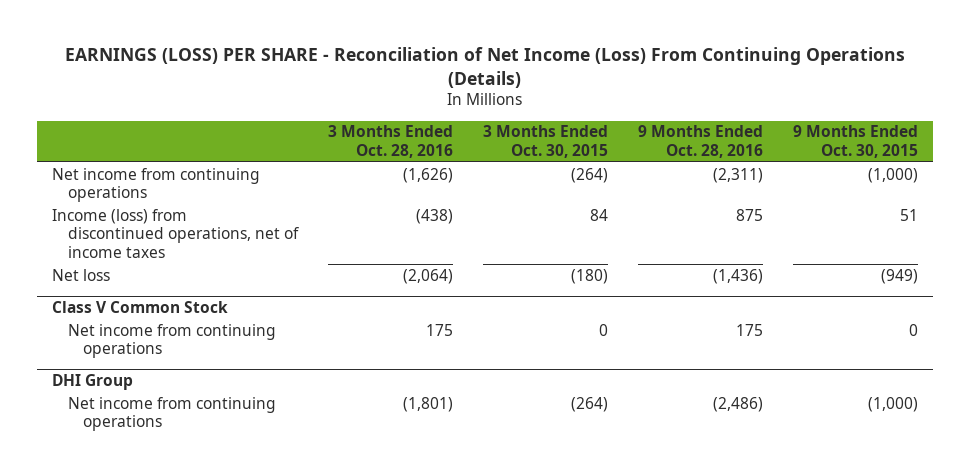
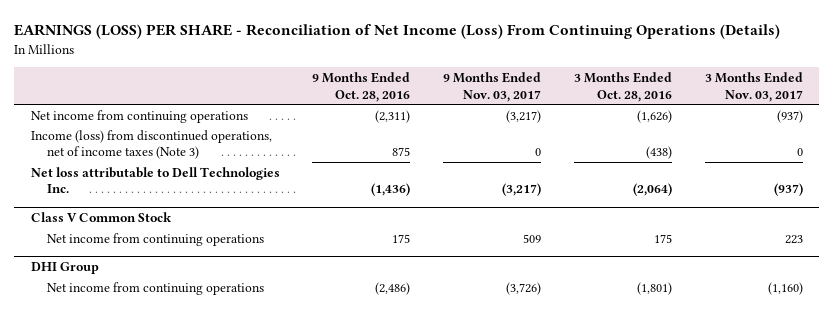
[482,125,608,159] 3 Months Ended Oct. 30, 2015 -> none
[792,125,918,159] 9 Months Ended Oct. 30, 2015 -> none
none -> [443,71,542,102] 9 Months Ended Nov. 03, 2017
none -> [704,71,803,102] 3 Months Ended Nov. 03, 2017
[52,208,299,259] Income (loss) from discontinued operations, net of income taxes -> [30,129,272,160] Income (loss) from discontinued operations, net of income taxes (Note 3)
[52,268,111,281] Net loss -> [30,166,280,194] Net loss attributable to Dell Technologies Inc.

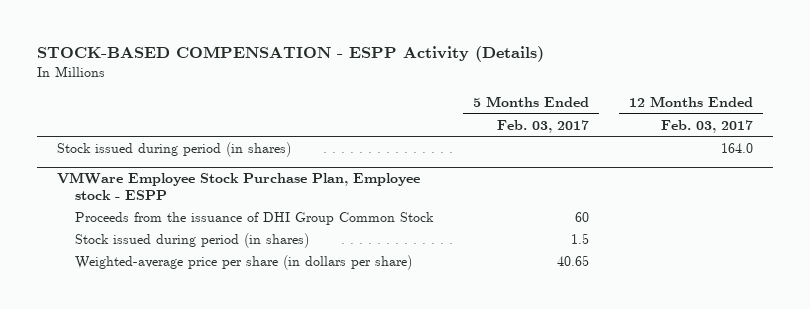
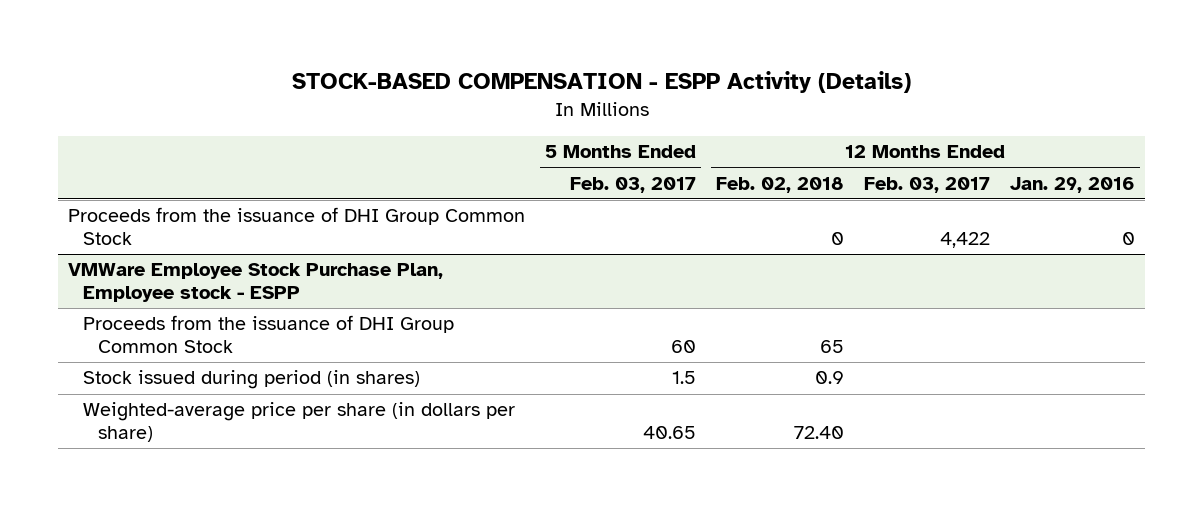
none -> [716,176,845,193] Feb. 02, 2018
none -> [1009,176,1135,193] Jan. 29, 2016
[56,142,291,158] Stock issued during period (in shares) -> none
none -> [68,207,526,246] Proceeds from the issuance of DHI Group Common Stock

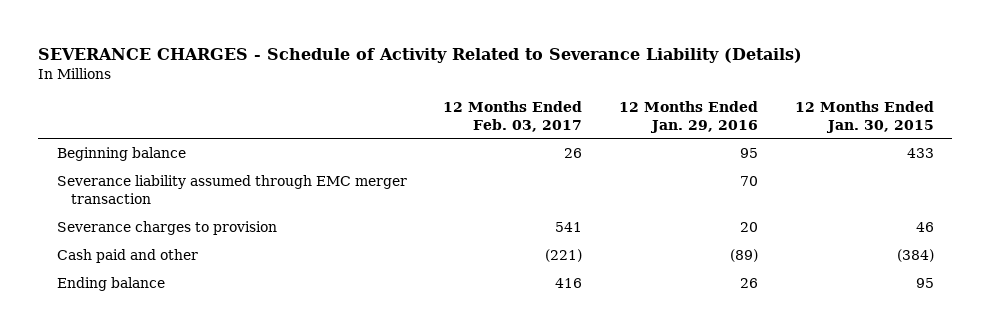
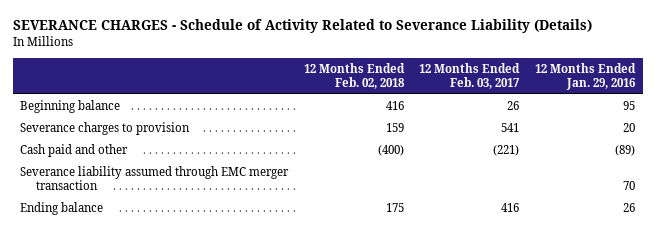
[794,100,934,133] 12 Months Ended Jan. 30, 2015 -> none
none -> [303,62,405,89] 12 Months Ended Feb. 02, 2018
[56,174,407,204] Severance liability assumed through EMC merger transaction -> [20,166,290,191] Severance liability assumed through EMC merger transaction

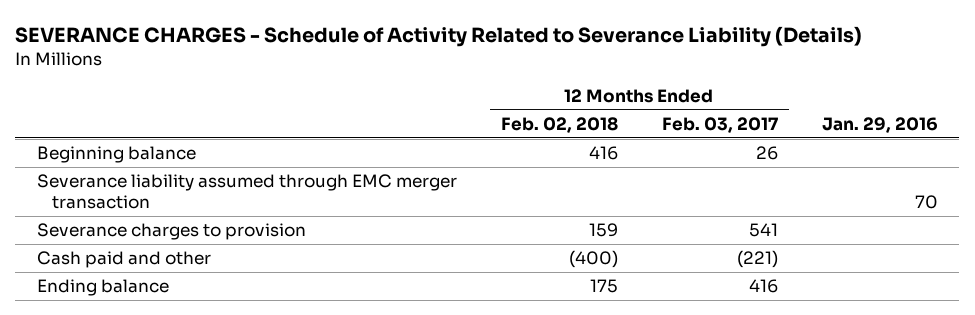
[534,62,636,90] 12 Months Ended Jan. 29, 2016 -> none
none -> [821,117,938,134] Jan. 29, 2016
[20,166,290,191] Severance liability assumed through EMC merger transaction -> [37,174,458,209] Severance liability assumed through EMC merger transaction

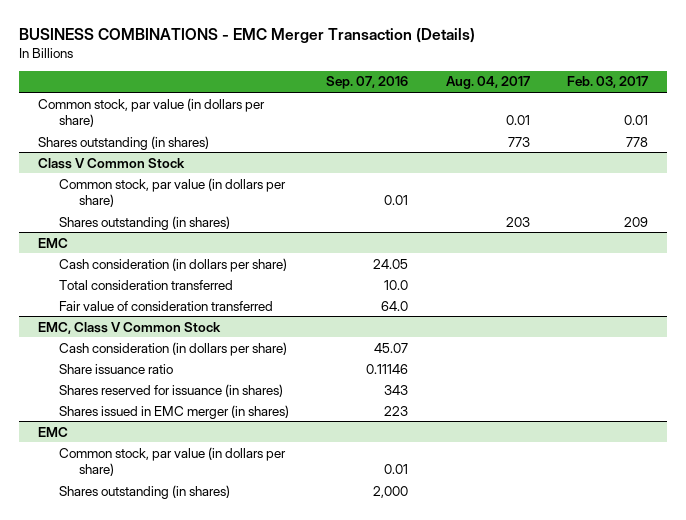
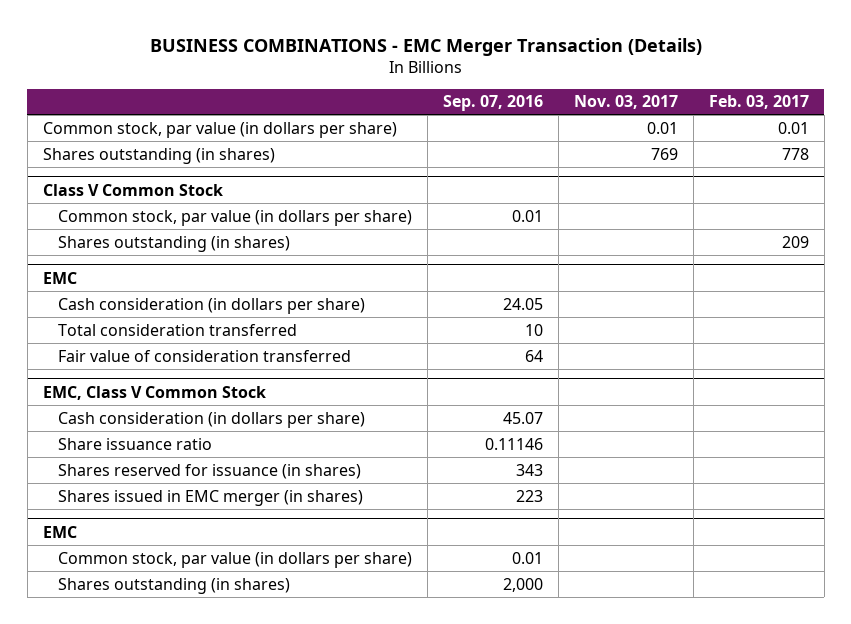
[445,76,530,90] Aug. 04, 2017 -> none
none -> [573,95,678,110] Nov. 03, 2017
[384,279,409,290] 10.0 -> [524,323,543,336] 10
[381,300,409,311] 64.0 -> [524,349,543,362] 64

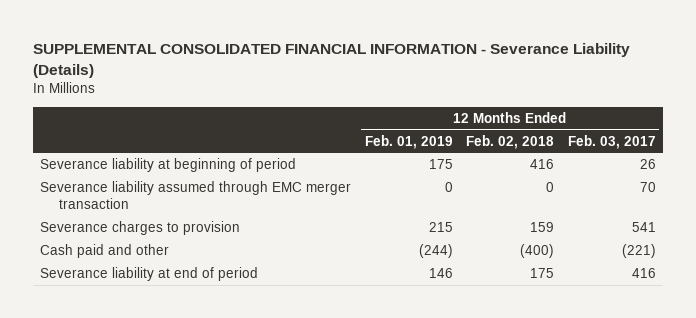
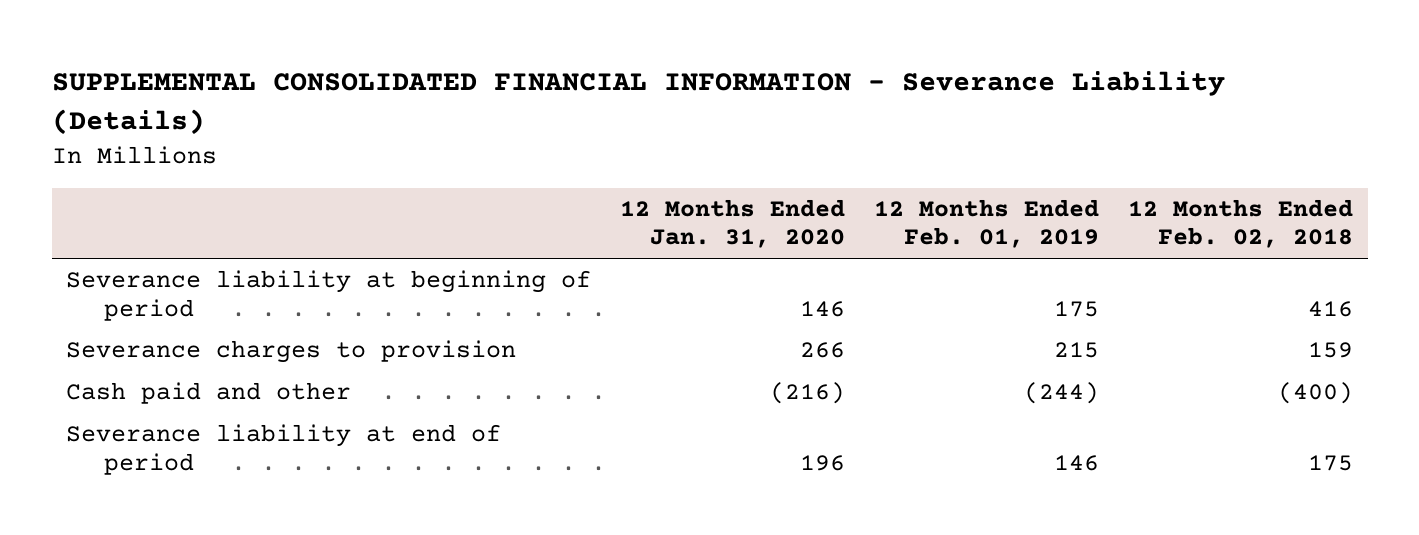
[568,134,657,149] Feb. 03, 2017 -> none
none -> [620,198,846,249] 12 Months Ended Jan. 31, 2020
[39,181,351,209] Severance liability assumed through EMC merger transaction -> none

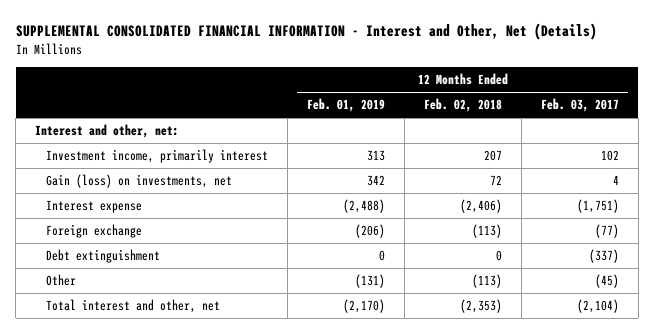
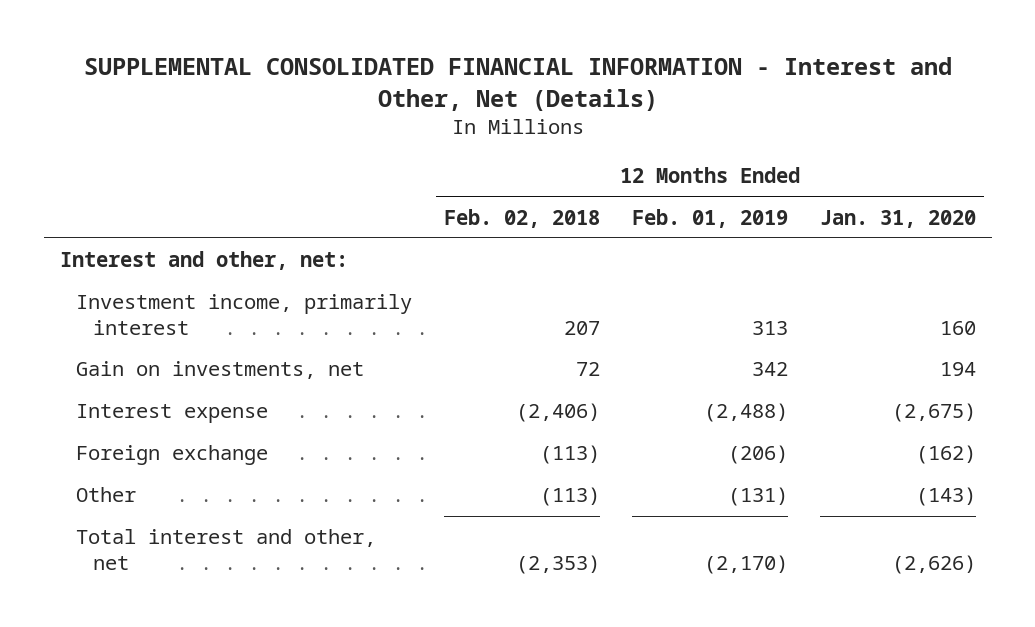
[540,98,619,113] Feb. 03, 2017 -> none
none -> [819,209,976,228] Jan. 31, 2020
[45,174,232,189] Gain (loss) on investments, net -> [76,361,365,380] Gain on investments, net
[45,249,160,264] Debt extinguishment -> none

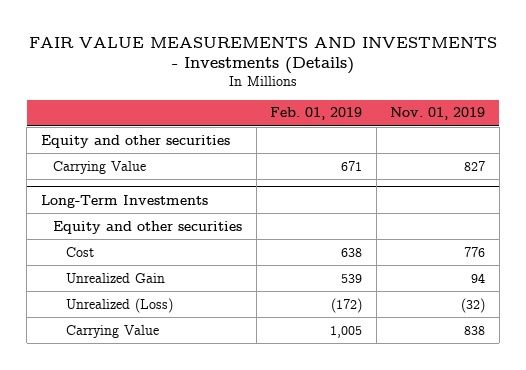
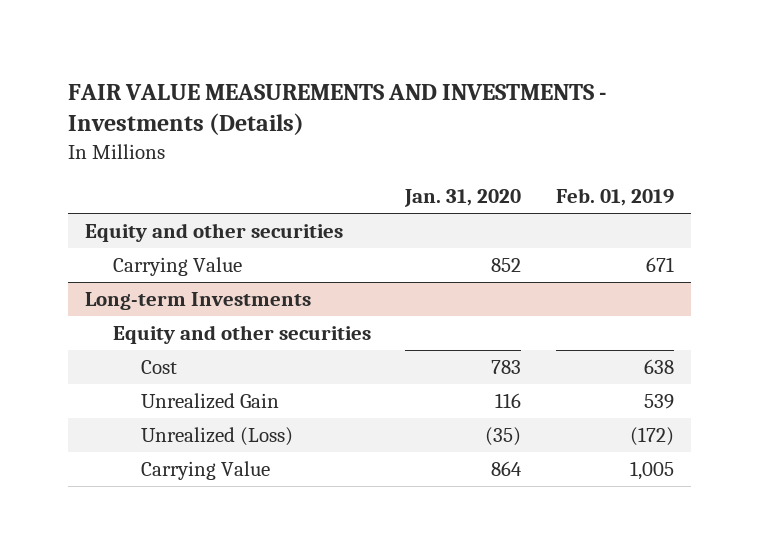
[390,107,486,121] Nov. 01, 2019 -> none
none -> [404,189,522,208] Jan. 31, 2020
[40,194,208,208] Long-Term Investments -> [85,291,312,310] Long-term Investments

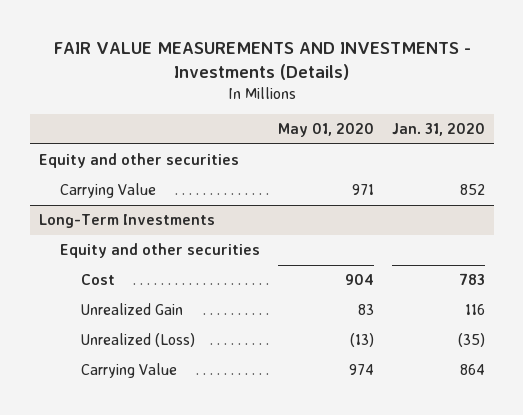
[555,188,674,207] Feb. 01, 2019 -> none
none -> [277,123,374,138] May 01, 2020
[85,291,312,310] Long-term Investments -> [38,214,215,229] Long-Term Investments

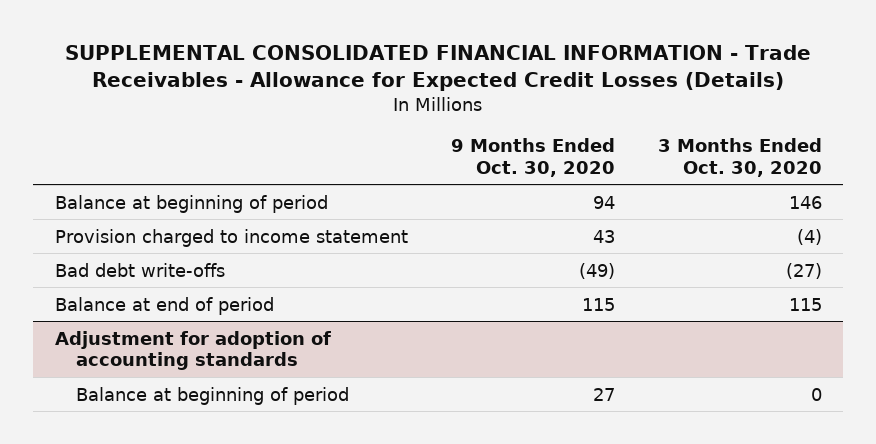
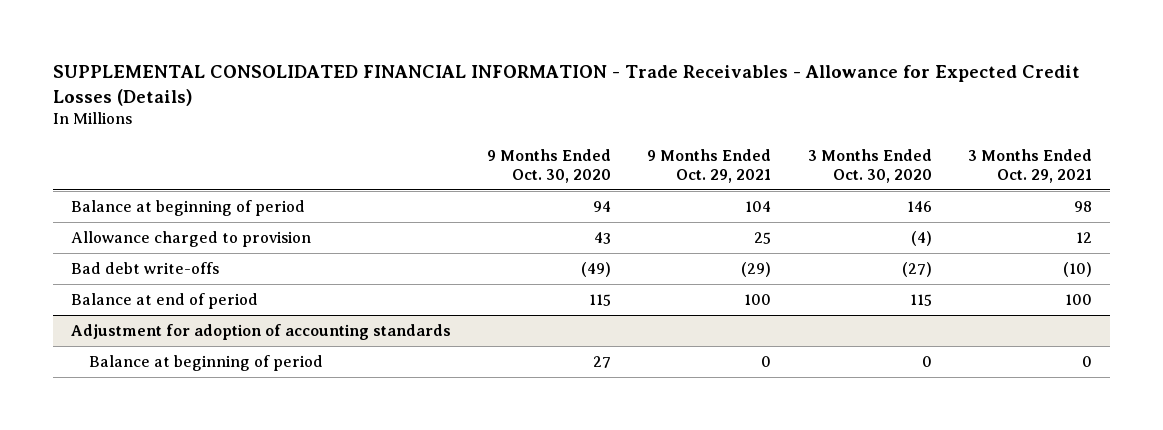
none -> [647,149,772,183] 9 Months Ended Oct. 29, 2021
none -> [967,149,1092,183] 3 Months Ended Oct. 29, 2021
[54,228,408,247] Provision charged to income statement -> [70,230,311,247] Allowance charged to provision

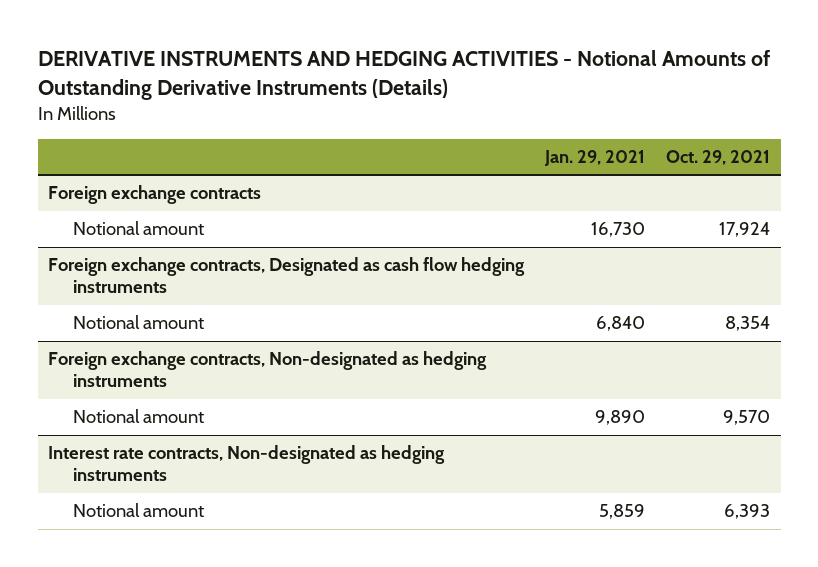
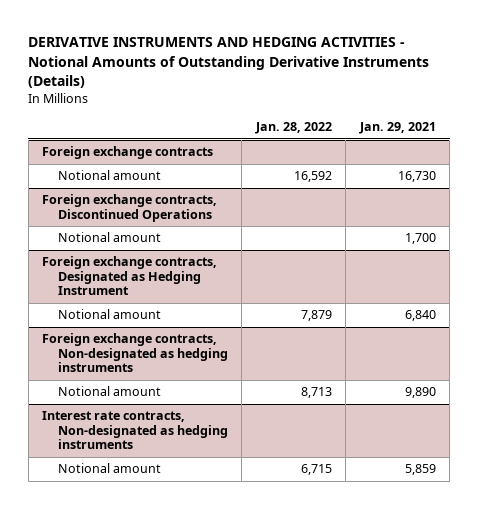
[666,150,771,166] Oct. 29, 2021 -> none
none -> [254,122,332,135] Jan. 28, 2022
none -> [42,194,218,222] Foreign exchange contracts, Discontinued Operations
none -> [58,232,162,243] Notional amount
[48,257,526,294] Foreign exchange contracts, Designated as cash flow hedging instruments -> [42,256,218,296] Foreign exchange contracts, Designated as Hedging Instrument

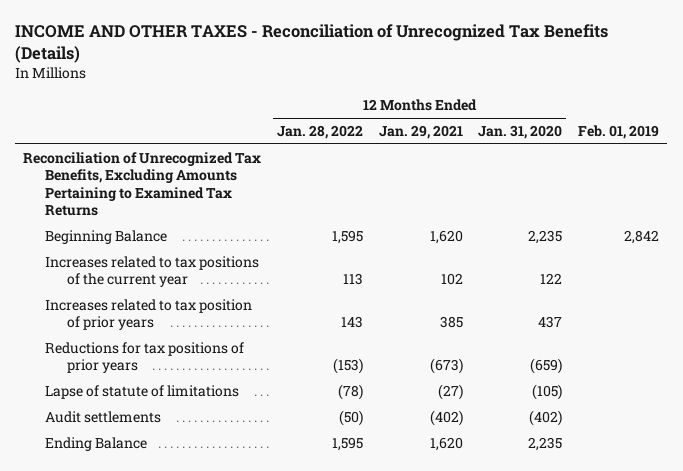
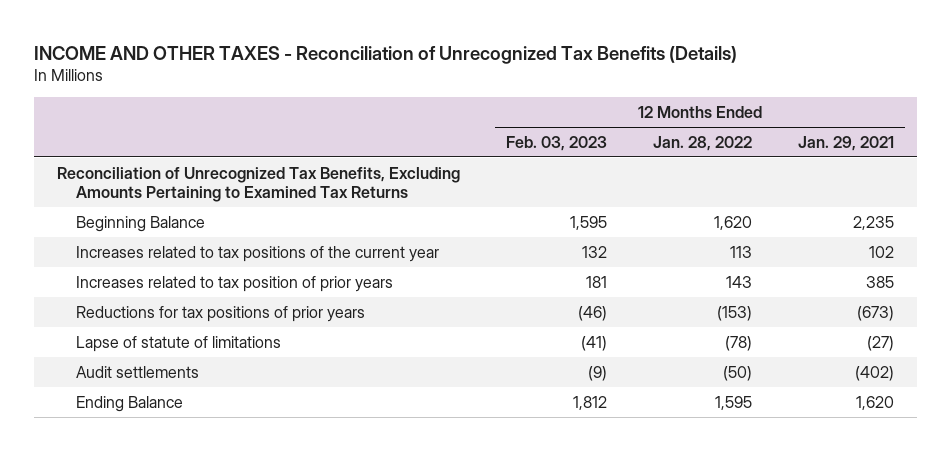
[478,125,563,140] Jan. 31, 2020 -> none
[578,125,660,140] Feb. 01, 2019 -> none
none -> [506,135,608,151] Feb. 03, 2023
[332,229,364,244] 1,595 -> [714,215,753,230] 1,620
[429,229,463,244] 1,620 -> [852,215,894,230] 2,235

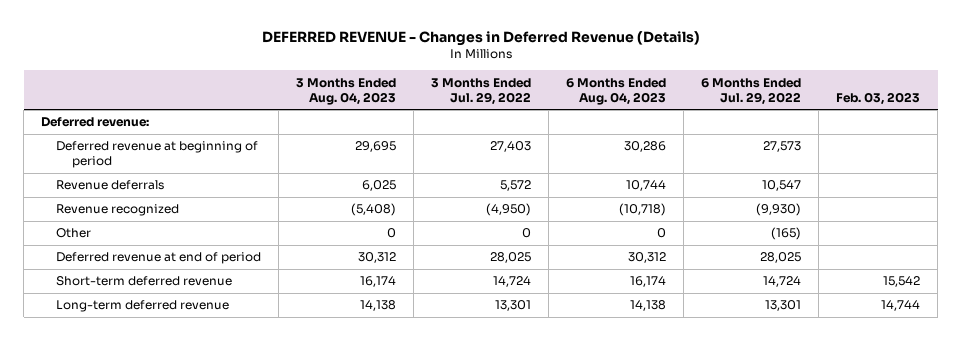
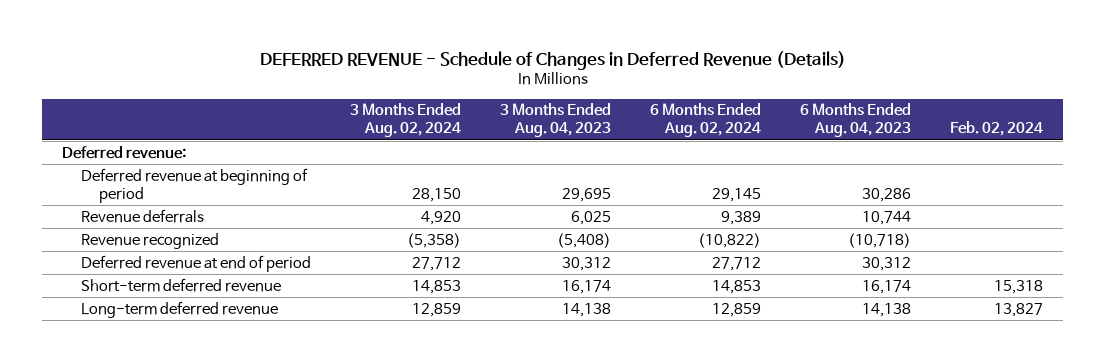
[261,31,700,47] DEFERRED REVENUE - Changes in Deferred Revenue (Details) -> [259,50,846,70] DEFERRED REVENUE - Schedule of Changes in Deferred Revenue (Details)
[431,77,532,105] 3 Months Ended Jul. 29, 2022 -> none
[701,77,802,105] 6 Months Ended Jul. 29, 2022 -> none
[836,91,921,105] Feb. 03, 2023 -> none
none -> [349,103,461,138] 3 Months Ended Aug. 02, 2024
none -> [650,103,762,138] 6 Months Ended Aug. 02, 2024
none -> [950,121,1044,137] Feb. 02, 2024
[56,228,92,239] Other -> none

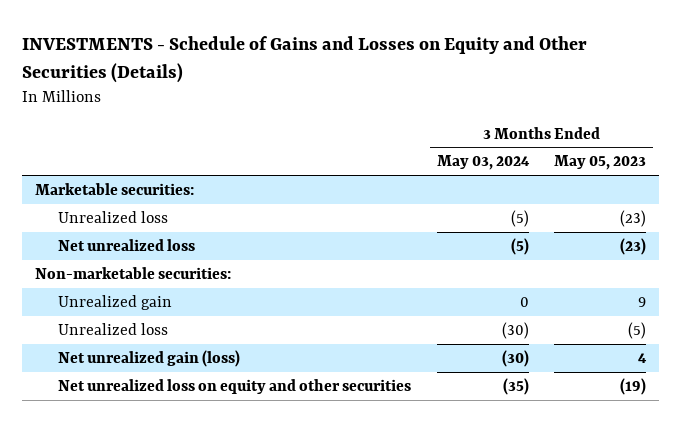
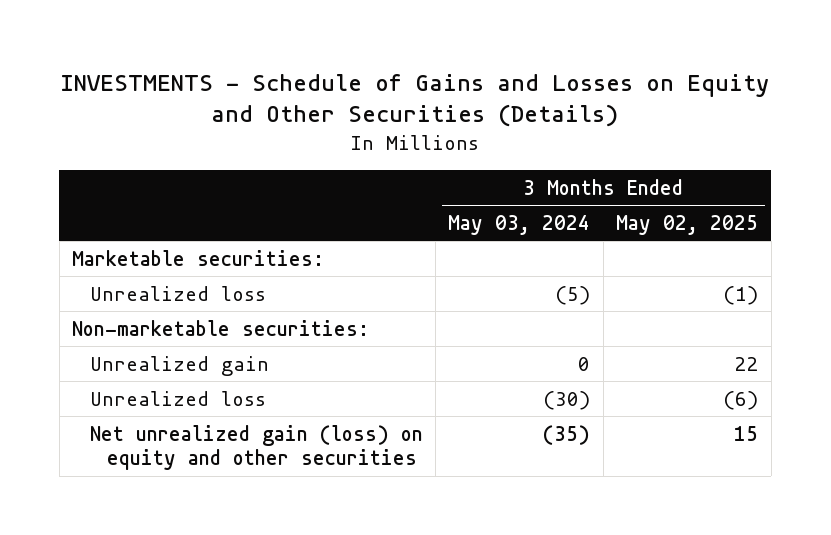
[554,155,647,171] May 05, 2023 -> none
none -> [616,214,759,235] May 02, 2025
[58,238,196,251] Net unrealized loss -> none
[58,349,241,367] Net unrealized gain (loss) -> none
[58,378,412,394] Net unrealized loss on equity and other securities -> [89,424,423,470] Net unrealized gain (loss) on equity and other securities

